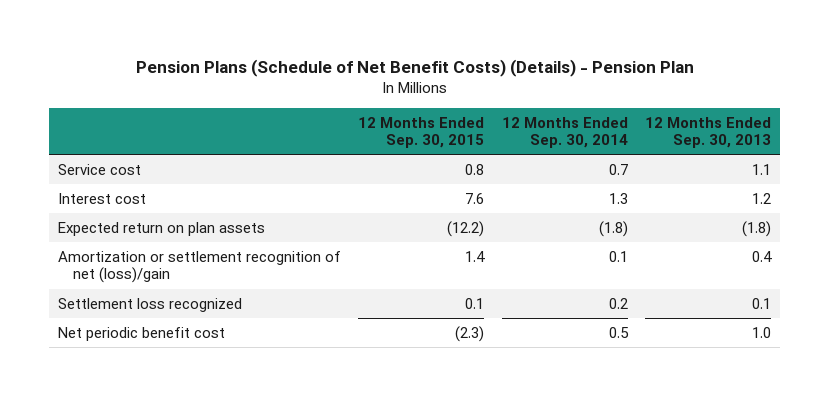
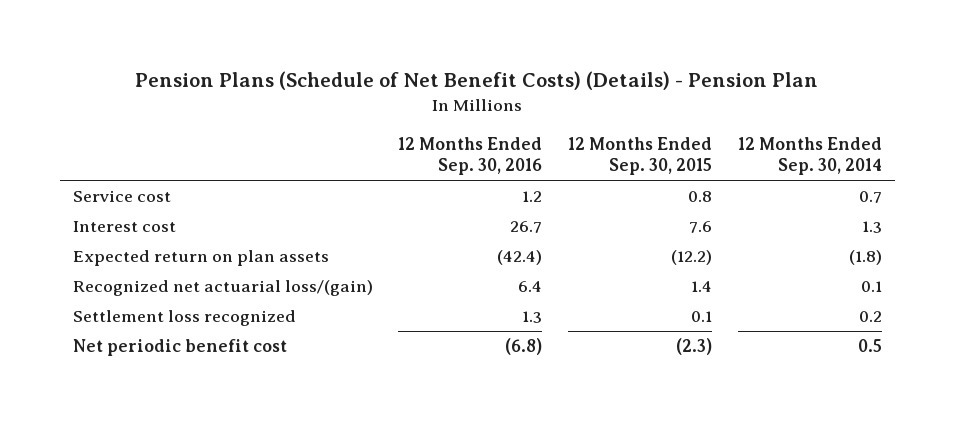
[645,116,772,149] 12 Months Ended Sep. 30, 2013 -> none
none -> [398,137,543,176] 12 Months Ended Sep. 30, 2016
[58,250,342,284] Amortization or settlement recognition of net (loss)/gain -> [72,280,373,297] Recognized net actuarial loss/(gain)

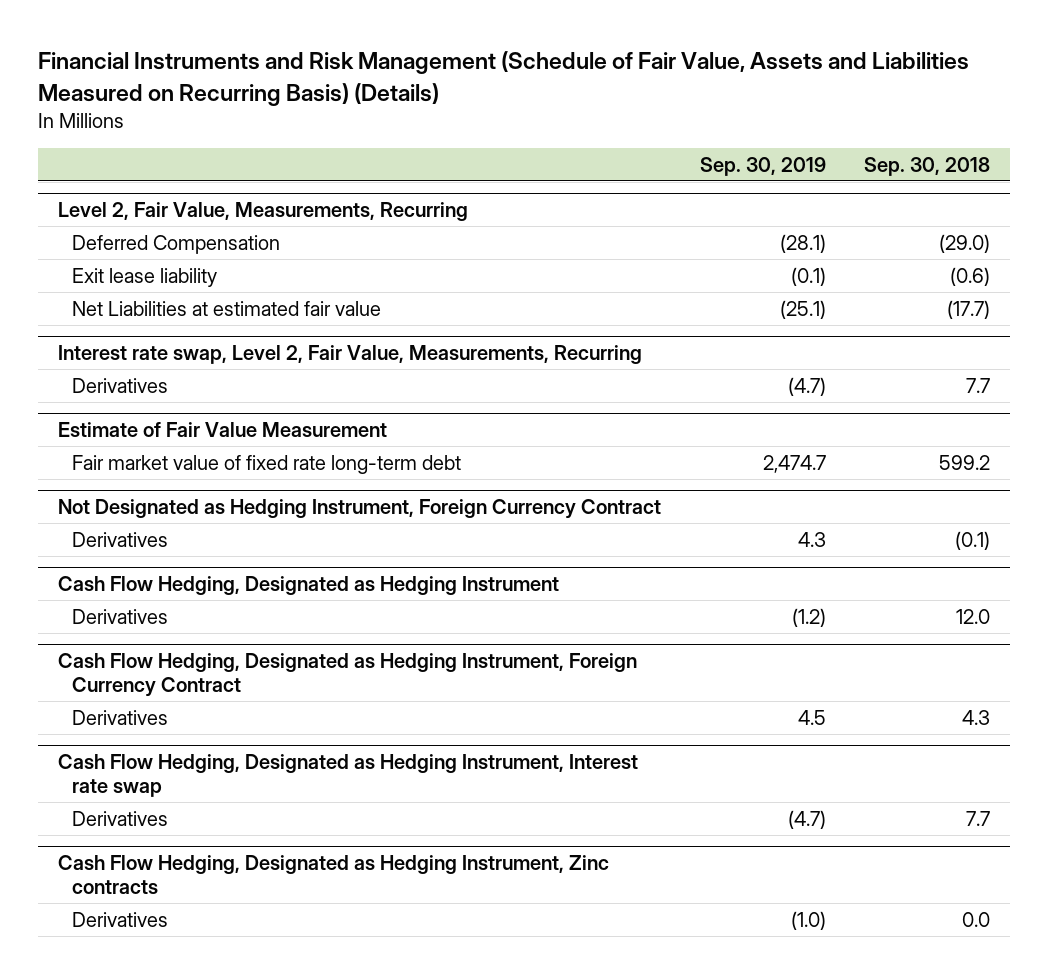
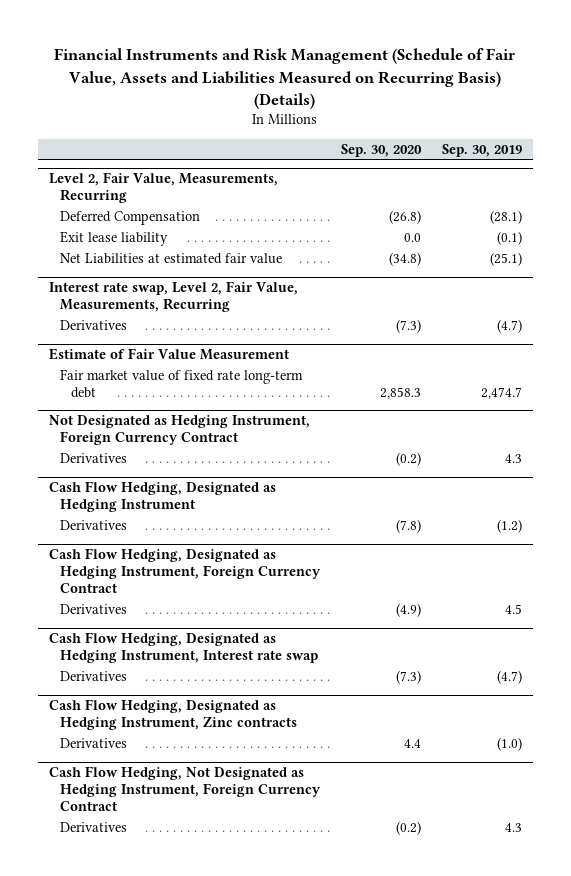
[864,156,991,176] Sep. 30, 2018 -> none
none -> [341,143,423,157] Sep. 30, 2020
none -> [48,766,321,811] Cash Flow Hedging, Not Designated as Hedging Instrument, Foreign Currency Contract
none -> [59,821,127,832] Derivatives

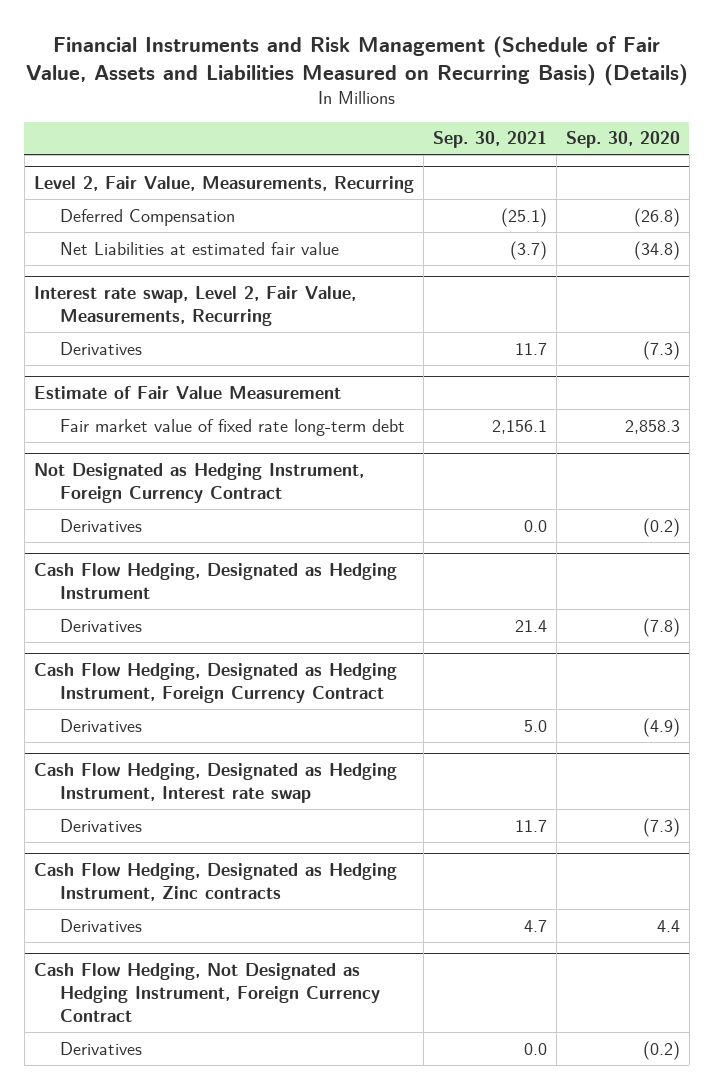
[442,143,523,157] Sep. 30, 2019 -> none
none -> [432,131,547,149] Sep. 30, 2021
[59,230,168,246] Exit lease liability -> none

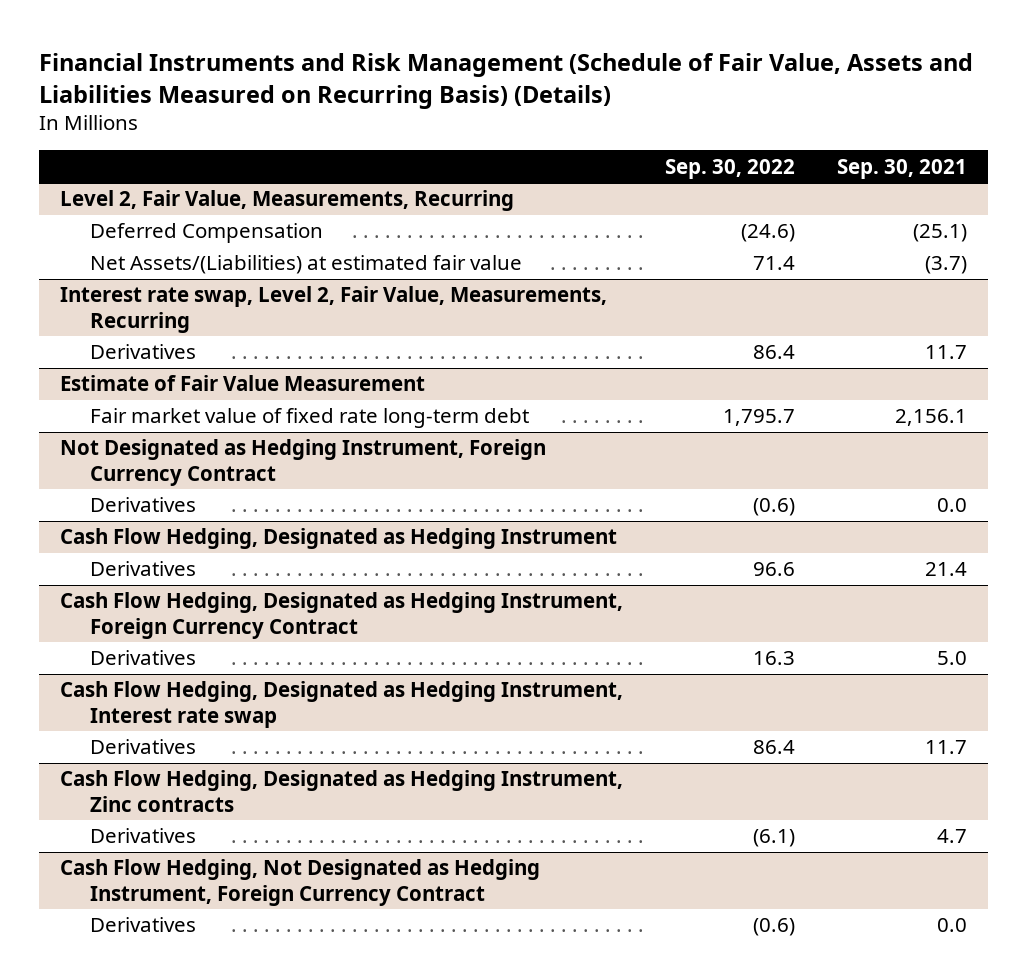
[565,131,680,149] Sep. 30, 2020 -> none
none -> [665,158,796,179] Sep. 30, 2022
[60,241,340,255] Net Liabilities at estimated fair value -> [90,255,523,275] Net Assets/(Liabilities) at estimated fair value

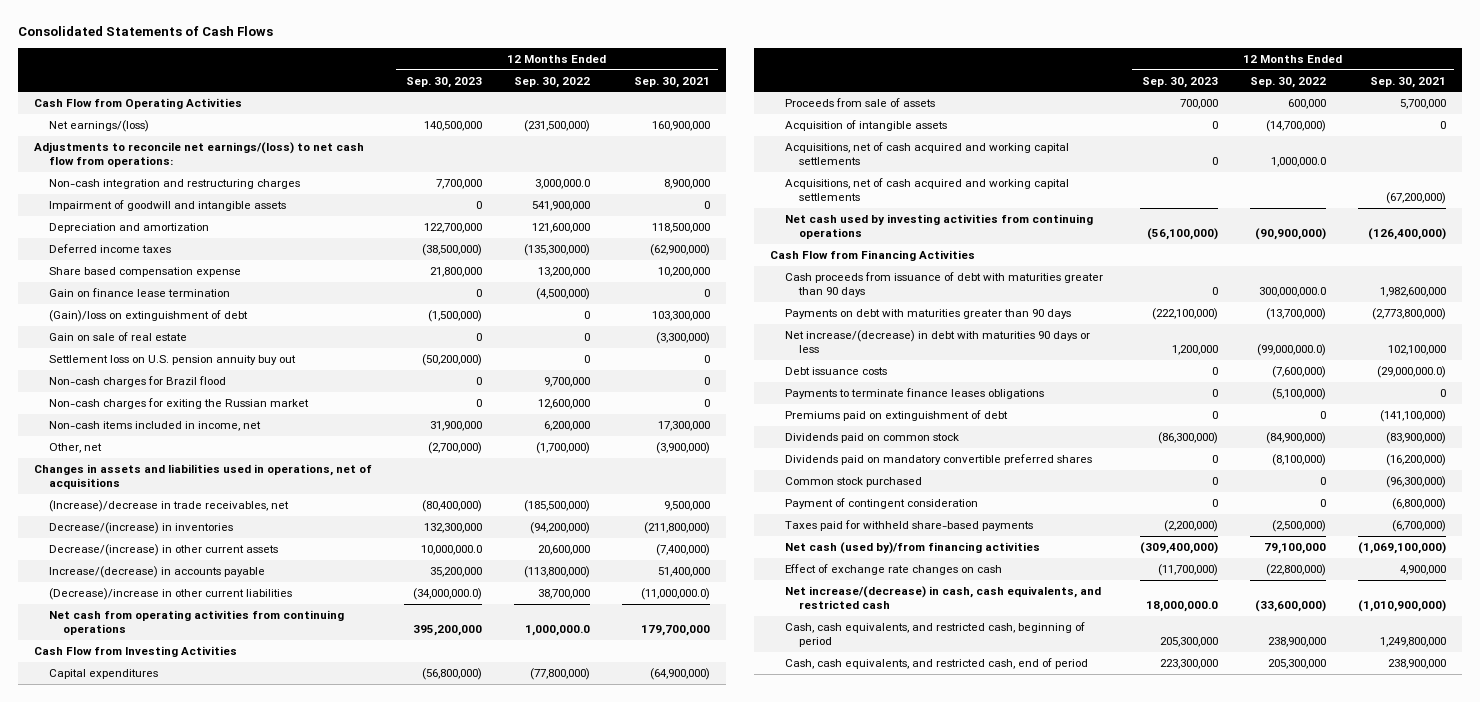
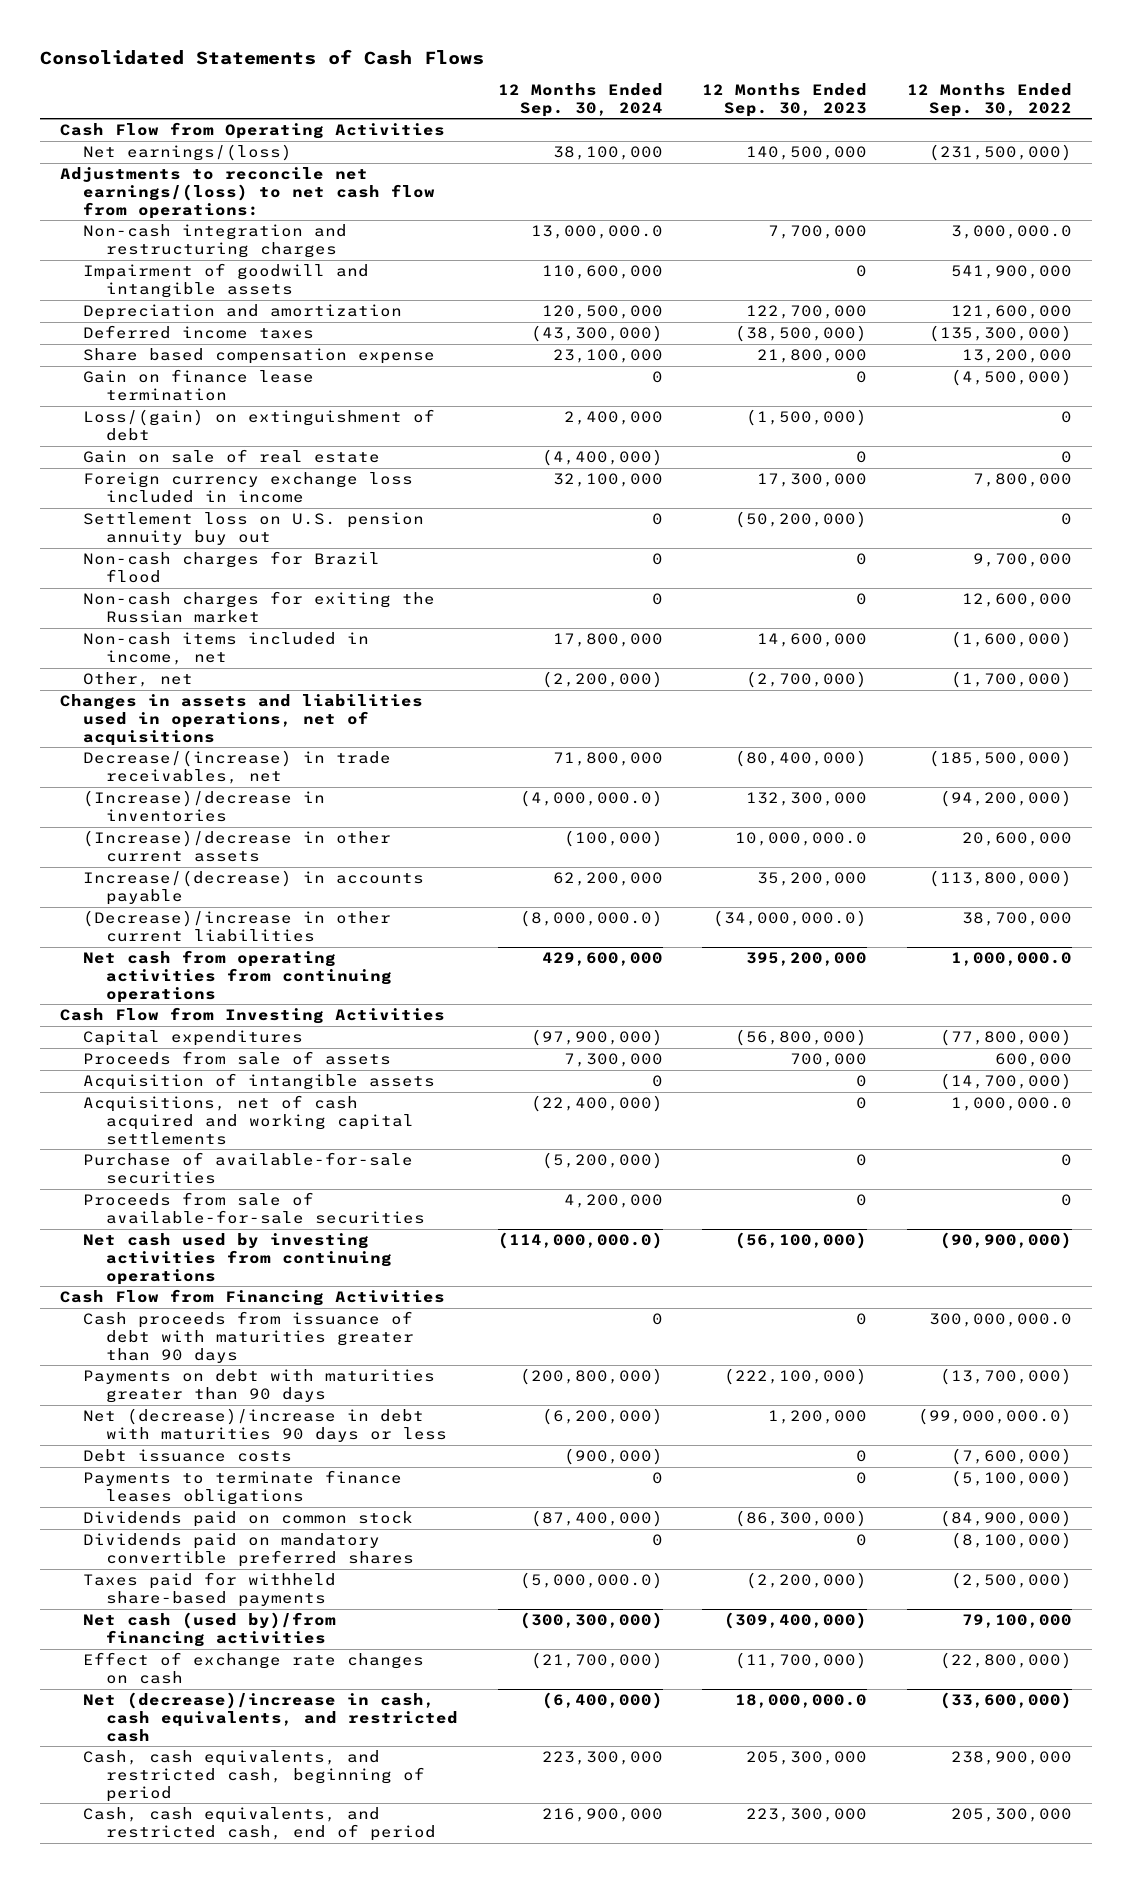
[633,76,710,88] Sep. 30, 2021 -> none
none -> [497,82,663,117] 12 Months Ended Sep. 30, 2024
[48,310,248,323] (Gain)/loss on extinguishment of debt -> [83,409,436,442] Loss/(gain) on extinguishment of debt
none -> [83,472,414,504] Foreign currency exchange loss included in income
[430,421,483,432] 31,900,000 -> [757,633,868,648] 14,600,000
[543,421,590,432] 6,200,000 -> [950,631,1072,649] (1,600,000)
[48,500,289,513] (Increase)/decrease in trade receivables, net -> [83,750,392,785] Decrease/(increase) in trade receivables, net
[48,522,233,535] Decrease/(increase) in inventories -> [83,790,326,823] (Increase)/decrease in inventories
[48,544,278,557] Decrease/(increase) in other current assets -> [83,830,392,863] (Increase)/decrease in other current assets
[784,178,1069,202] Acquisitions, net of cash acquired and working capital settlements -> none
none -> [83,1152,414,1185] Purchase of available-for-sale securities
none -> [83,1192,426,1225] Proceeds from sale of available-for-sale securities
[784,330,1090,354] Net increase/(decrease) in debt with maturities 90 days or less -> [83,1408,448,1443] Net (decrease)/increase in debt with maturities 90 days or less
[784,410,1008,422] Premiums paid on extinguishment of debt -> none
[784,477,922,488] Common stock purchased -> none
[784,498,978,510] Payment of contingent consideration -> none
[784,586,1101,610] Net increase/(decrease) in cash, cash equivalents, and restricted cash -> [83,1692,459,1742] Net (decrease)/increase in cash, cash equivalents, and restricted cash

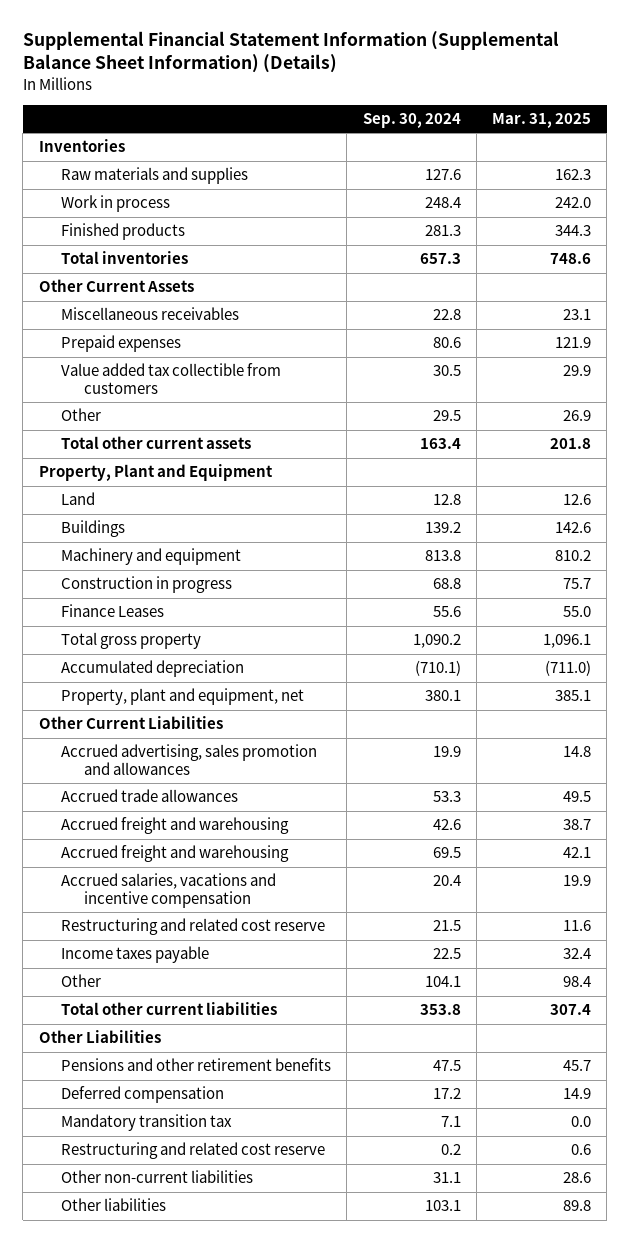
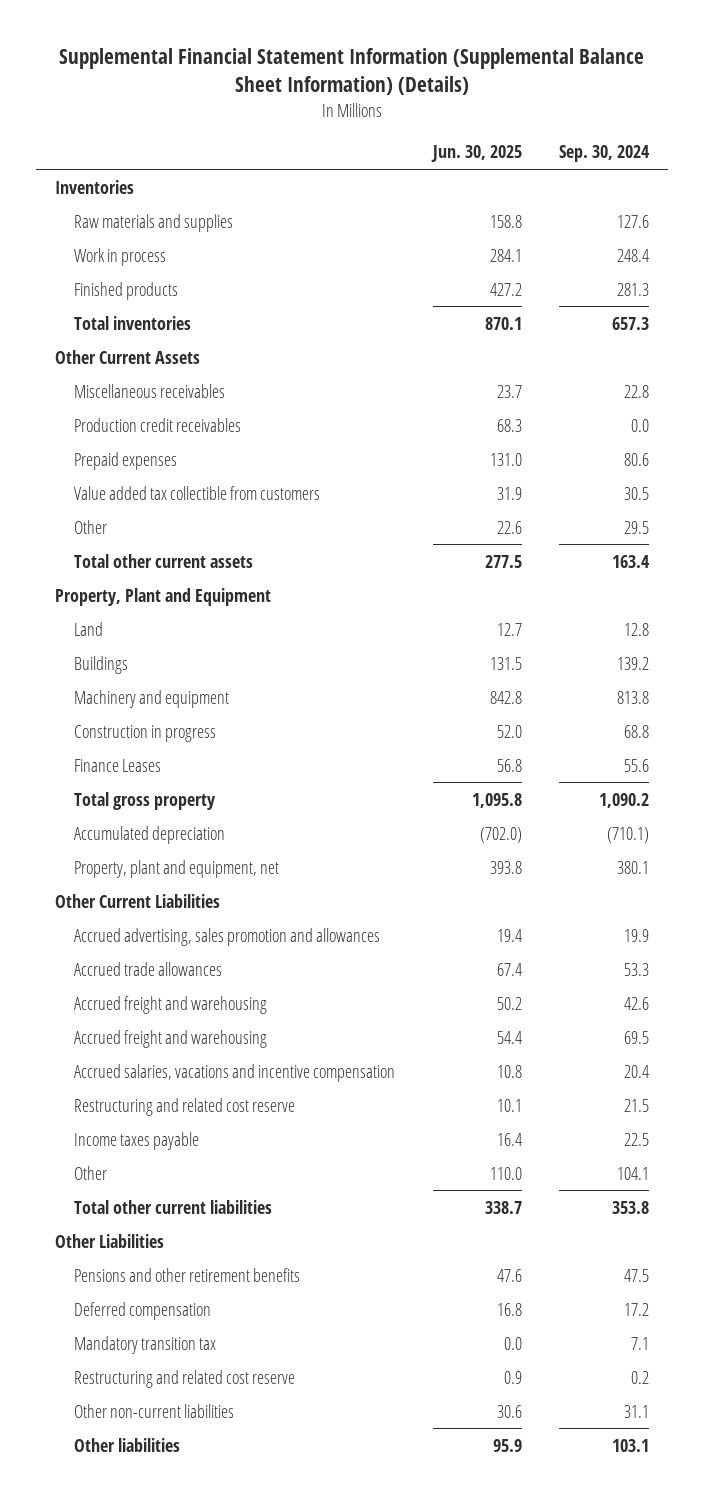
[492,113,592,129] Mar. 31, 2025 -> none
none -> [430,145,522,163] Jun. 30, 2025
none -> [73,417,241,432] Production credit receivables

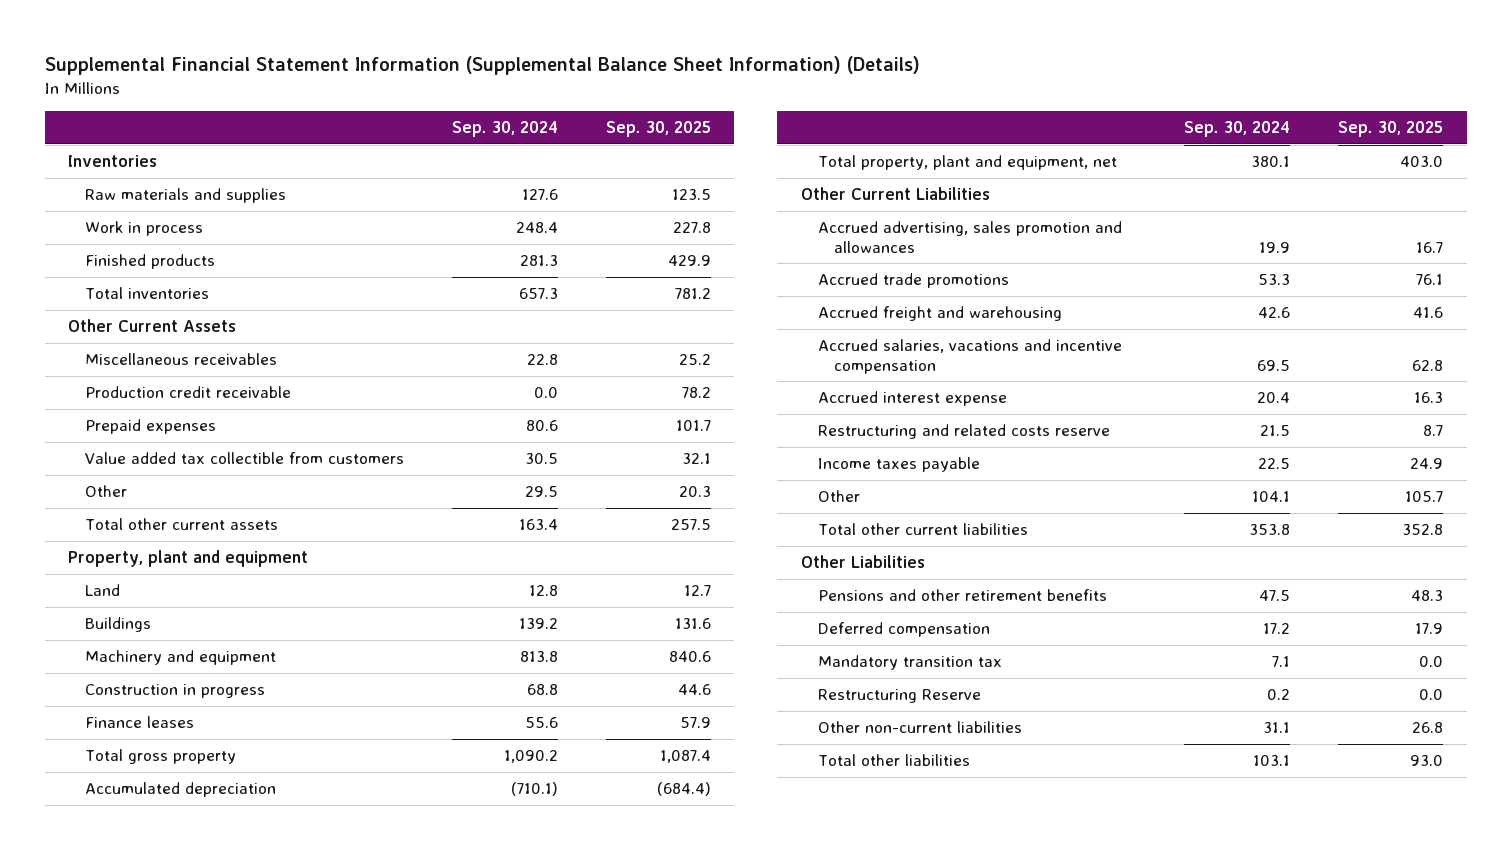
[430,145,522,163] Jun. 30, 2025 -> none
none -> [605,121,711,138] Sep. 30, 2025
[73,417,241,432] Production credit receivables -> [85,386,292,399] Production credit receivable
[55,587,272,606] Property, Plant and Equipment -> [68,550,309,568] Property, plant and equipment
[73,758,161,772] Finance Leases -> [85,716,195,729] Finance leases
[73,859,279,878] Property, plant and equipment, net -> [817,155,1117,171] Total property, plant and equipment, net
[73,961,222,976] Accrued trade allowances -> [817,273,1009,289] Accrued trade promotions
[73,1029,267,1048] Accrued freight and warehousing -> [817,339,1122,374] Accrued salaries, vacations and incentive compensation
[73,1063,395,1082] Accrued salaries, vacations and incentive compensation -> [817,391,1007,407] Accrued interest expense
[73,1097,295,1116] Restructuring and related cost reserve -> [817,424,1110,440] Restructuring and related costs reserve
[73,1369,295,1388] Restructuring and related cost reserve -> [817,689,981,704] Restructuring Reserve
[73,1437,180,1452] Other liabilities -> [817,754,970,767] Total other liabilities

